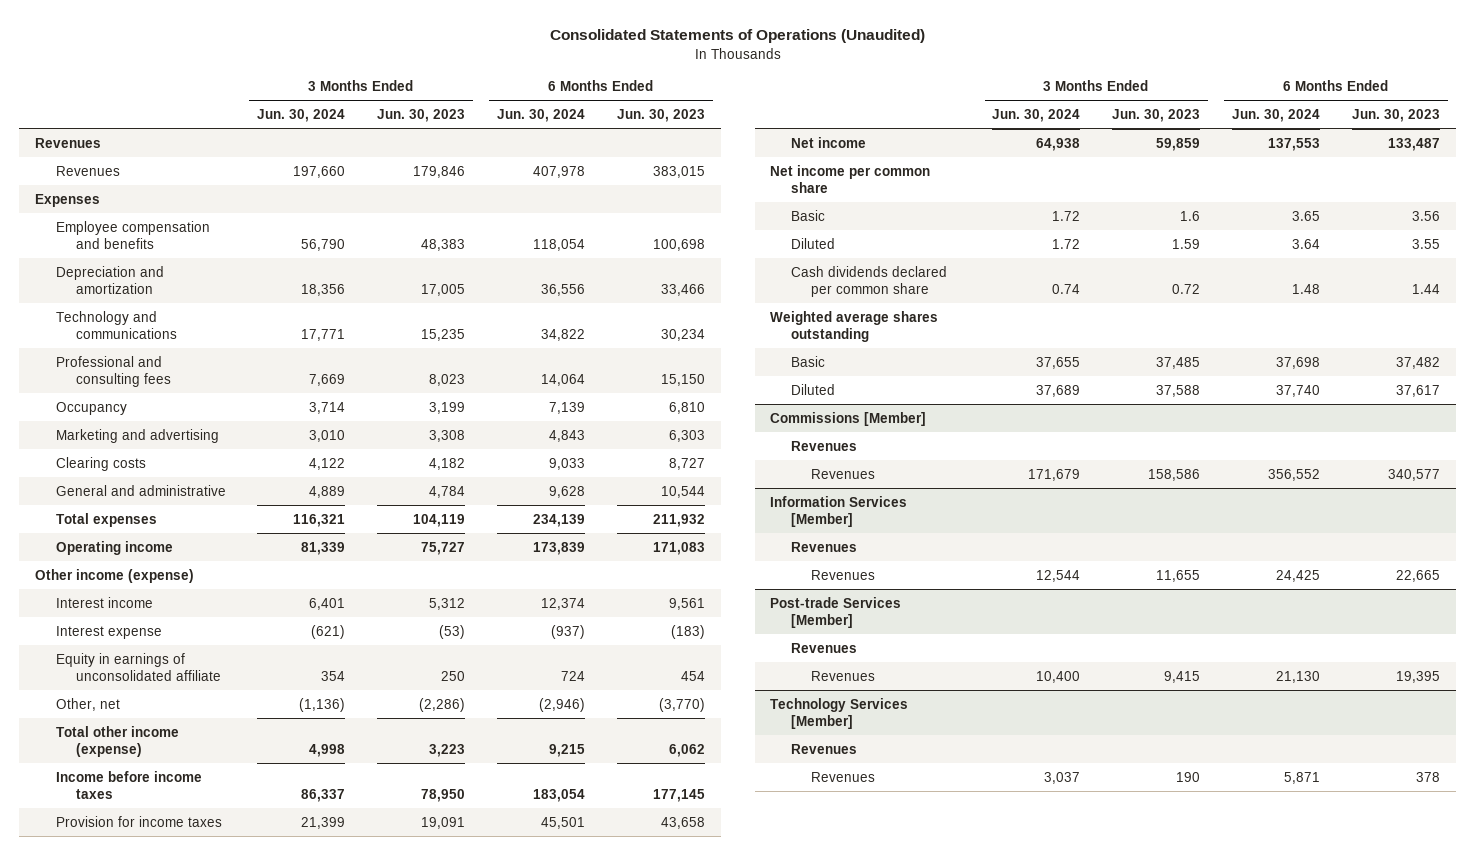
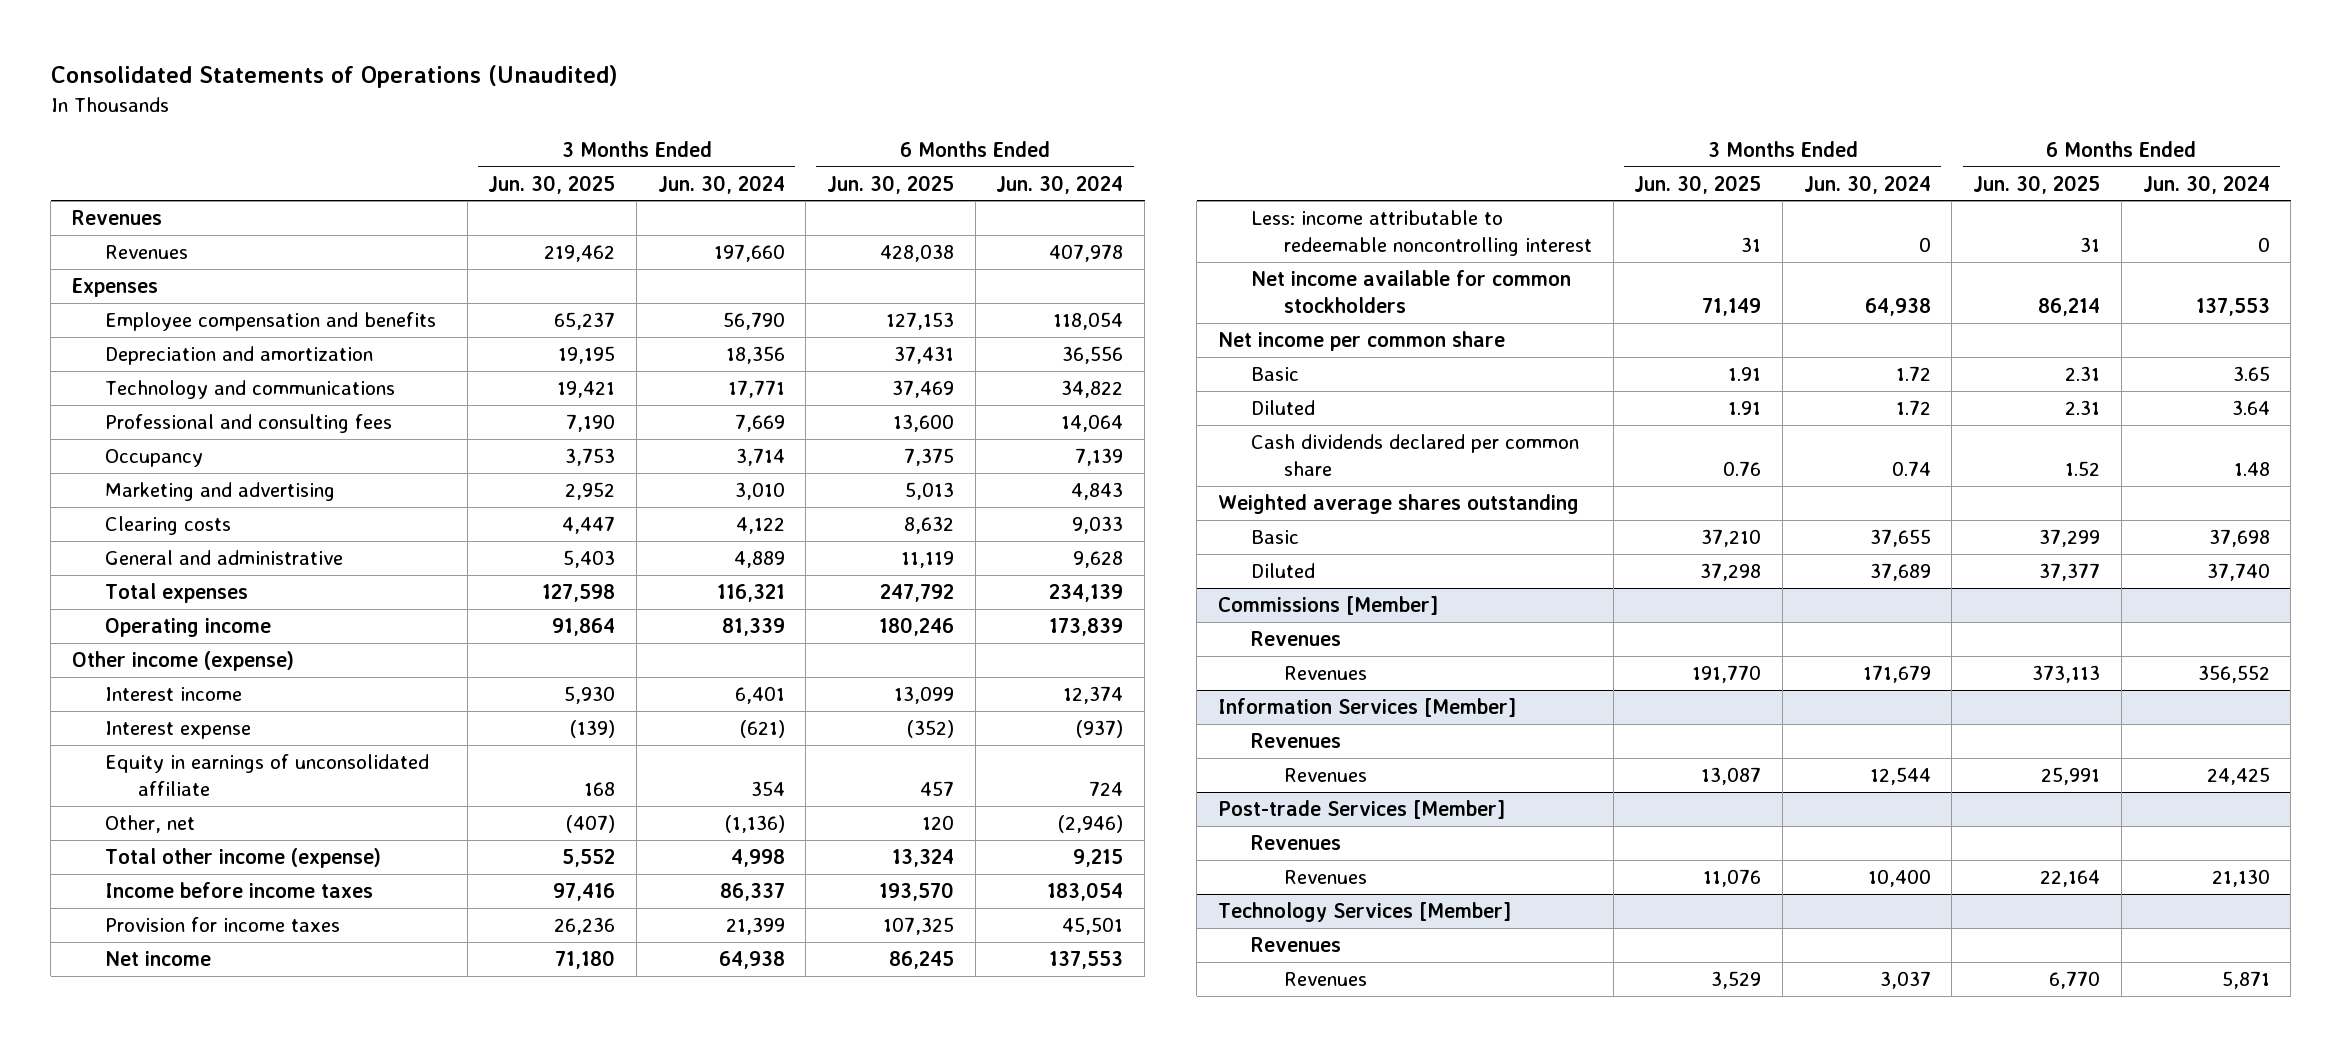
[377,108,466,122] Jun. 30, 2023 -> none
[616,108,705,122] Jun. 30, 2023 -> none
none -> [488,174,616,194] Jun. 30, 2025
none -> [827,174,955,194] Jun. 30, 2025
none -> [1251,210,1593,257] Less: income attributable to redeemable noncontrolling interest
none -> [1251,270,1572,314] Net income available for common stockholders

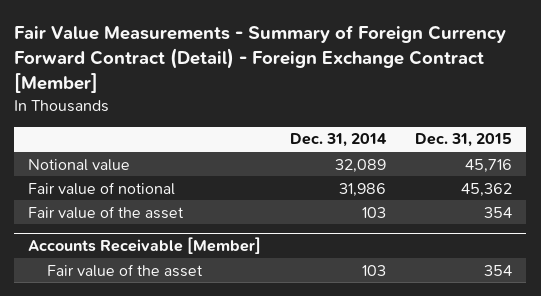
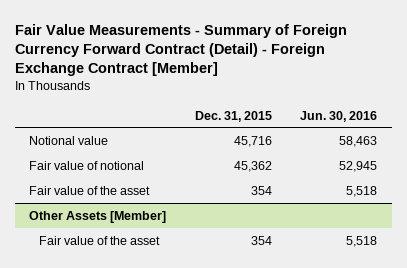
[290,133,388,148] Dec. 31, 2014 -> none
none -> [300,110,378,122] Jun. 30, 2016
[28,237,262,255] Accounts Receivable [Member] -> [29,210,167,223] Other Assets [Member]

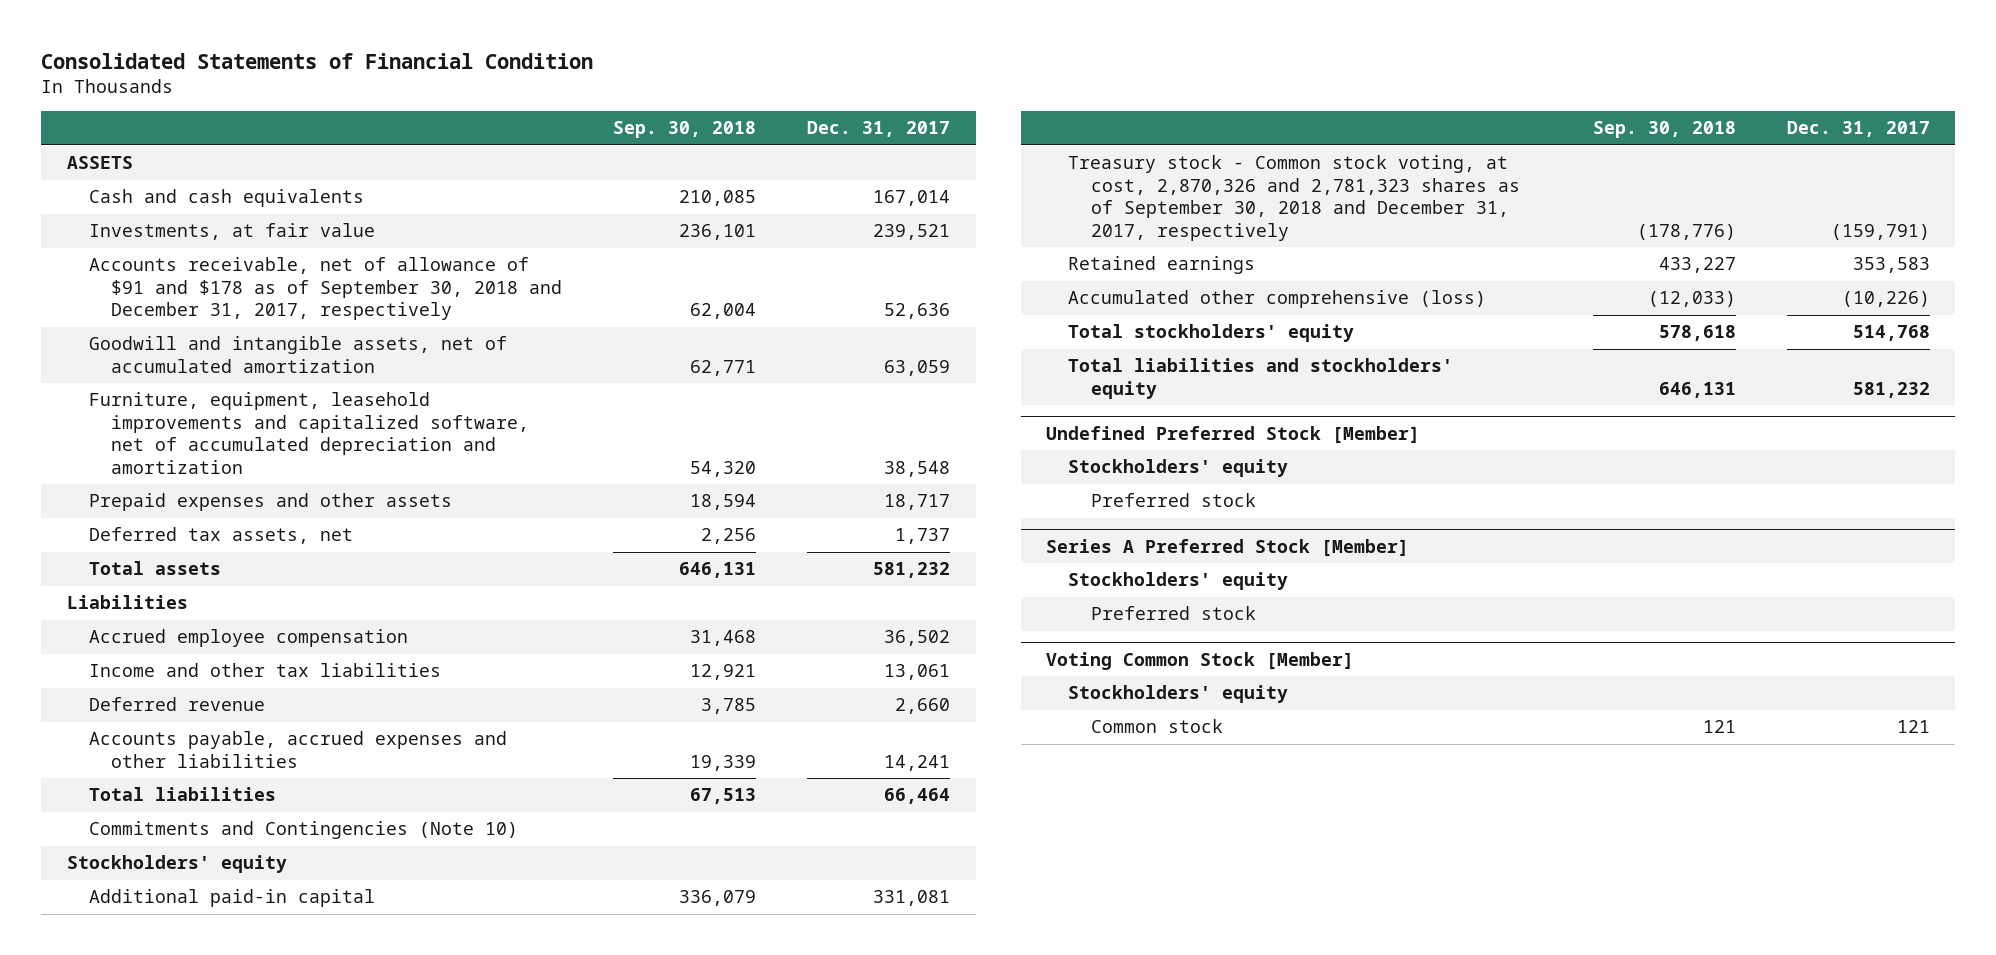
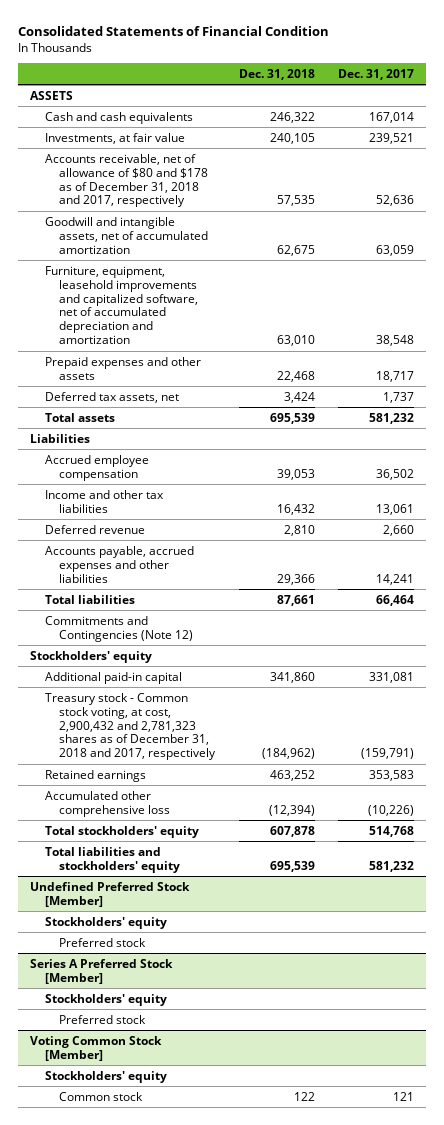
[613,121,757,139] Sep. 30, 2018 -> none
none -> [238,68,315,80] Dec. 31, 2018
[89,257,563,321] Accounts receivable, net of allowance of $91 and $178 as of September 30, 2018 and December 31, 2017, respectively -> [44,153,209,208] Accounts receivable, net of allowance of $80 and $178 as of December 31, 2018 and 2017, respectively
[89,821,519,840] Commitments and Contingencies (Note 10) -> [44,615,194,642] Commitments and Contingencies (Note 12)
[1068,155,1520,241] Treasury stock - Common stock voting, at cost, 2,870,326 and 2,781,323 shares as of September 30, 2018 and December 31, 2017, respectively -> [44,692,217,761] Treasury stock - Common stock voting, at cost, 2,900,432 and 2,781,323 shares as of December 31, 2018 and 2017, respectively
[1068,290,1487,309] Accumulated other comprehensive (loss) -> [44,790,171,817] Accumulated other comprehensive loss

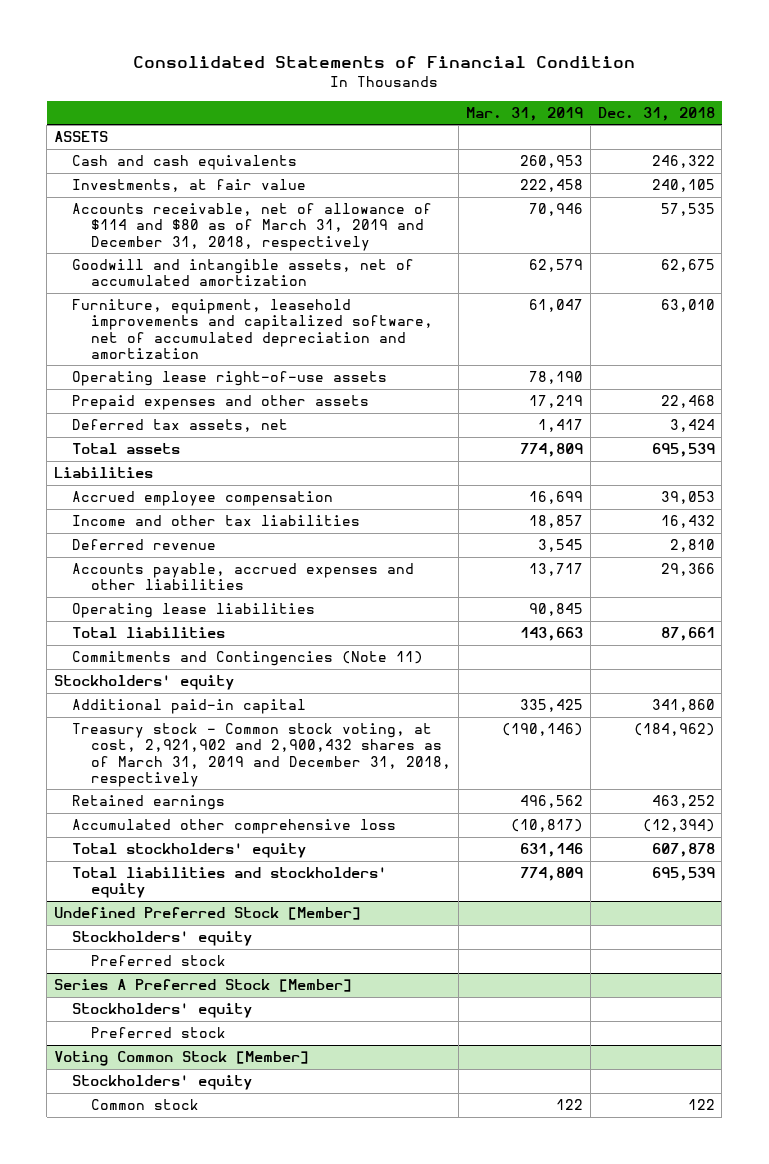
[338,68,415,80] Dec. 31, 2017 -> none
none -> [465,106,583,121] Mar. 31, 2019
[44,153,209,208] Accounts receivable, net of allowance of $80 and $178 as of December 31, 2018 and 2017, respectively -> [72,203,433,251] Accounts receivable, net of allowance of $114 and $80 as of March 31, 2019 and December 31, 2018, respectively
none -> [72,371,388,387] Operating lease right-of-use assets
none -> [72,603,316,619] Operating lease liabilities
[44,615,194,642] Commitments and Contingencies (Note 12) -> [72,651,424,667] Commitments and Contingencies (Note 11)
[44,692,217,761] Treasury stock - Common stock voting, at cost, 2,900,432 and 2,781,323 shares as of December 31, 2018 and 2017, respectively -> [72,723,451,787] Treasury stock - Common stock voting, at cost, 2,921,902 and 2,900,432 shares as of March 31, 2019 and December 31, 2018, respectively

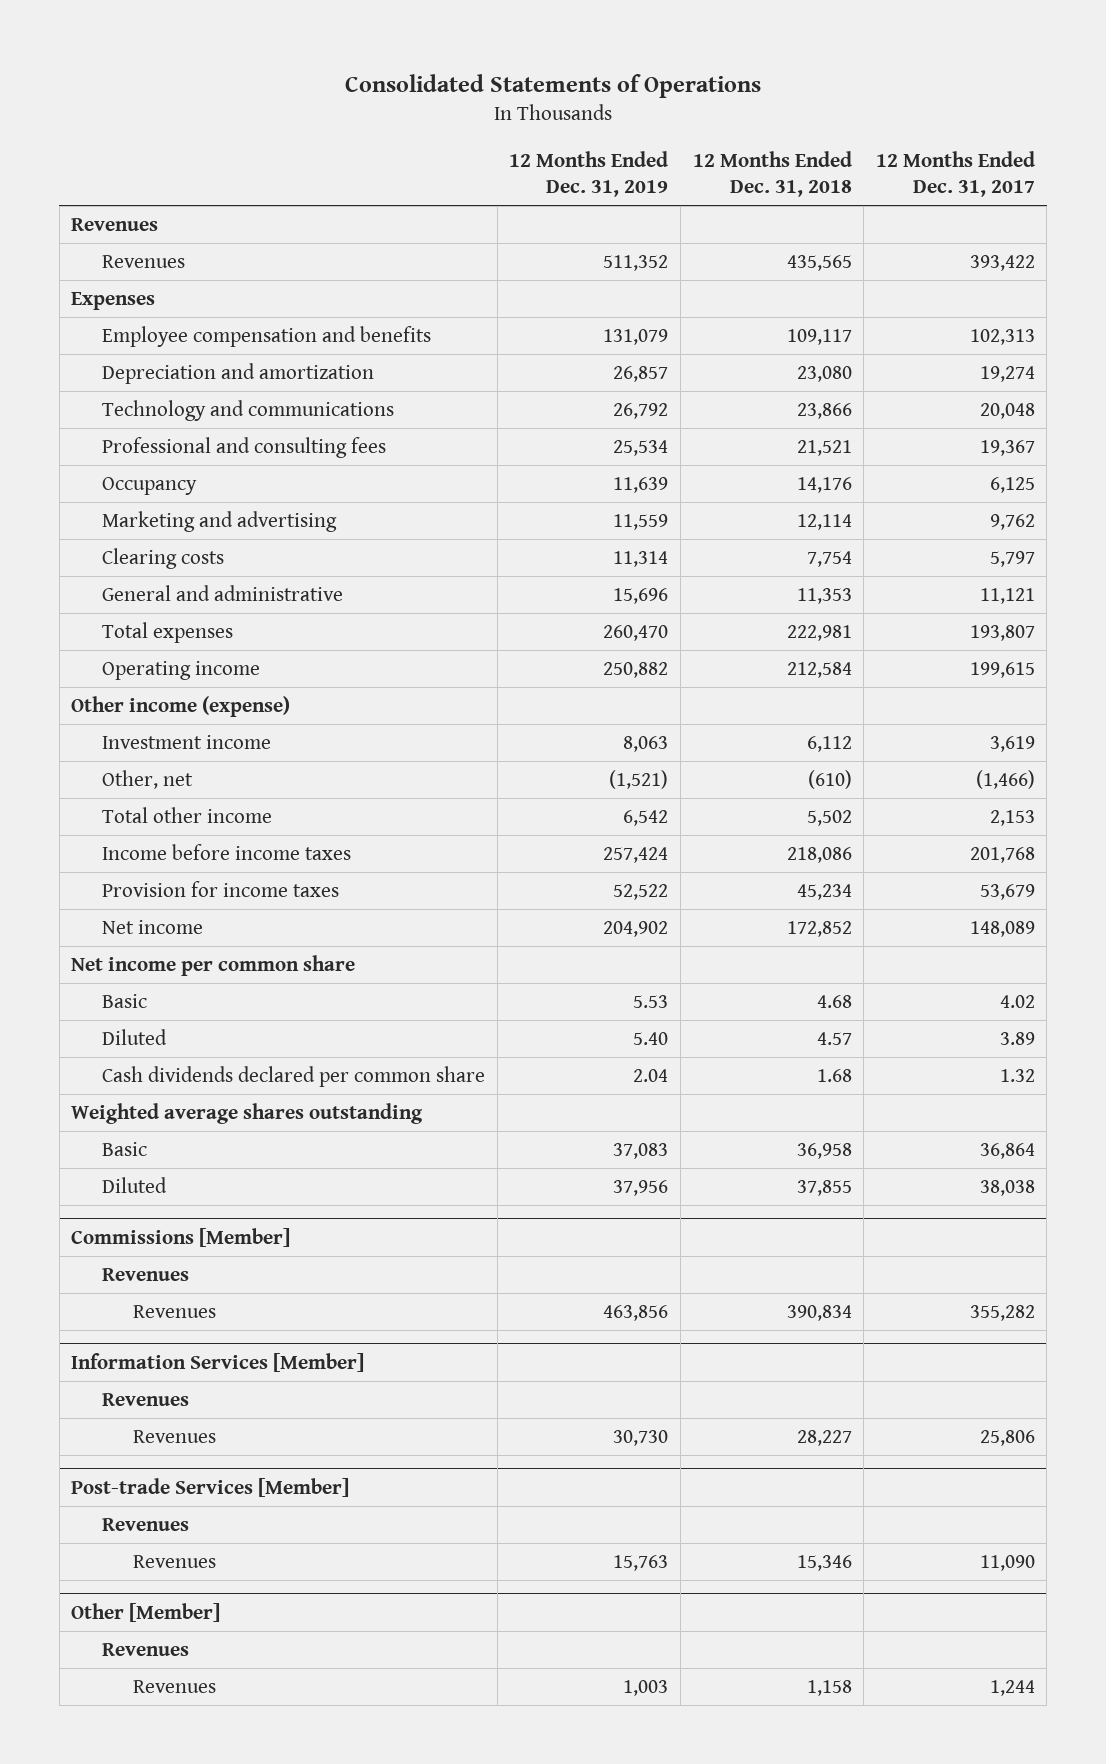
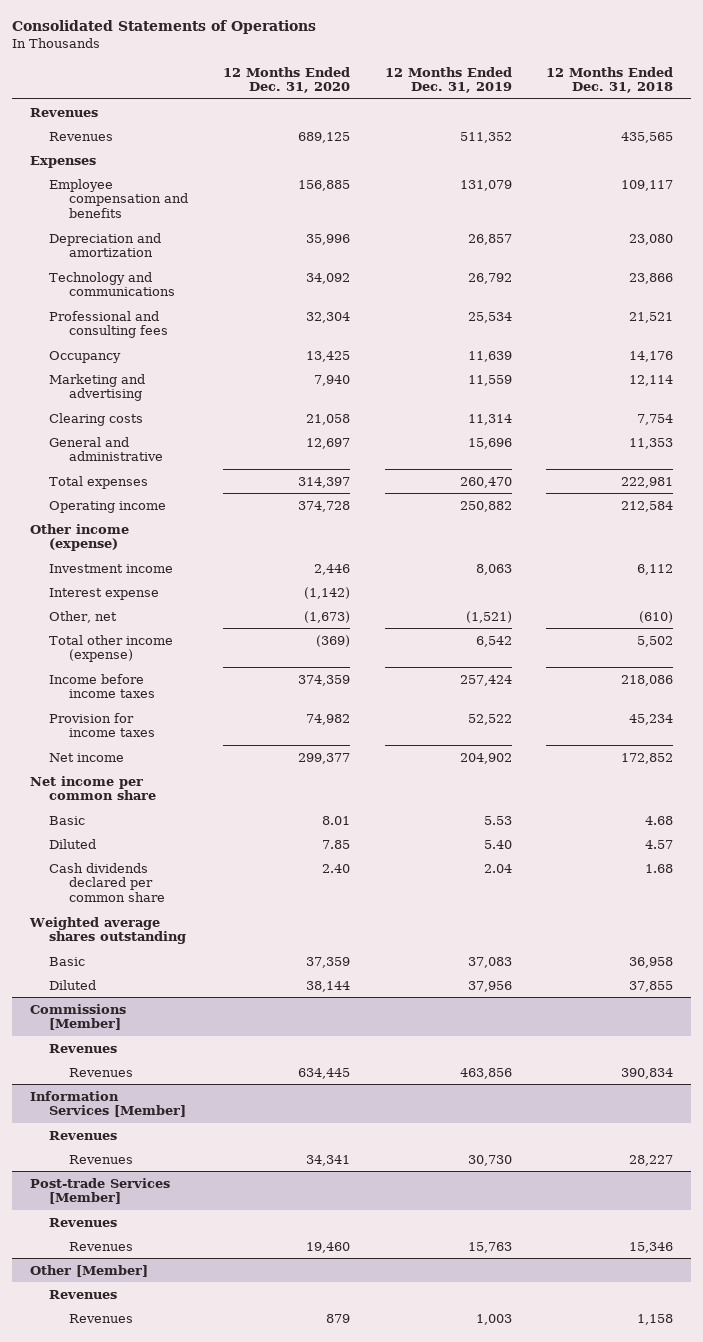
[875,150,1035,198] 12 Months Ended Dec. 31, 2017 -> none
none -> [222,66,350,94] 12 Months Ended Dec. 31, 2020
none -> [49,587,160,600] Interest expense
[102,807,273,824] Total other income -> [49,634,174,663] Total other income (expense)

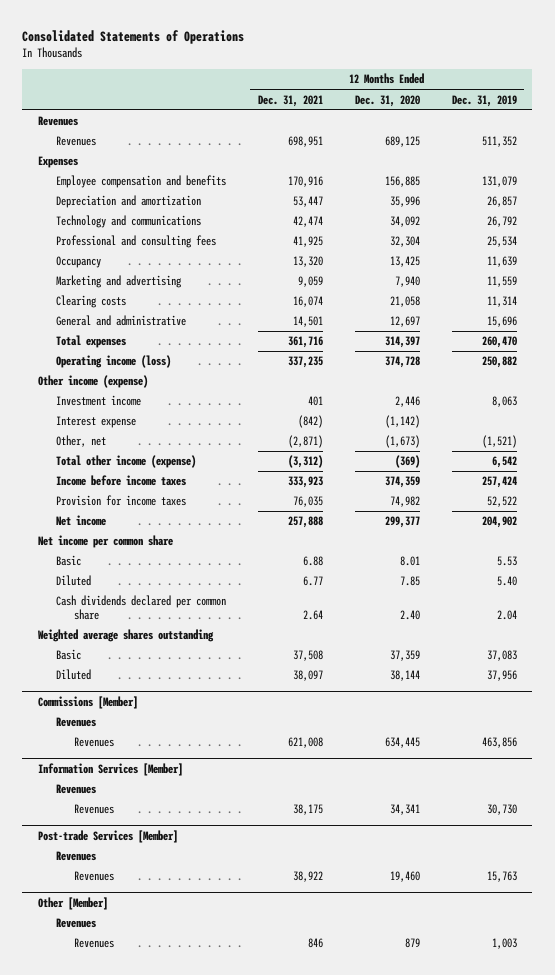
[546,66,674,94] 12 Months Ended Dec. 31, 2018 -> none
none -> [257,94,323,107] Dec. 31, 2021
[49,500,167,513] Operating income -> [56,355,172,369] Operating income (loss)

